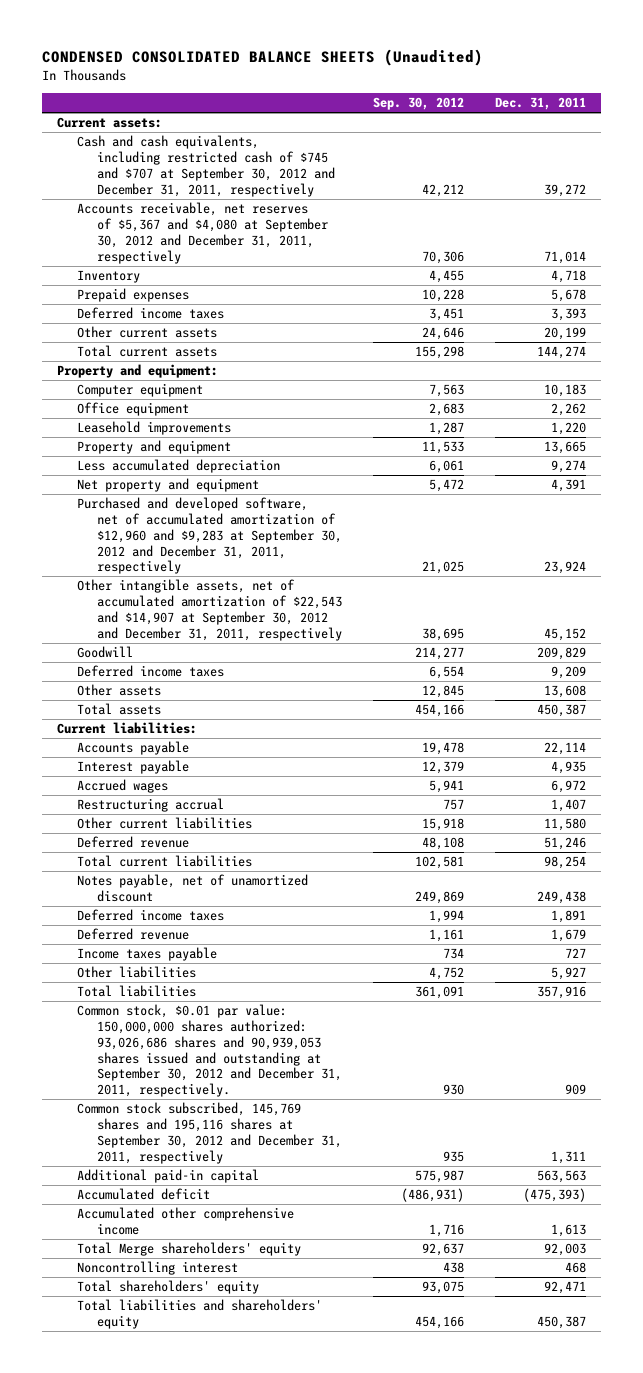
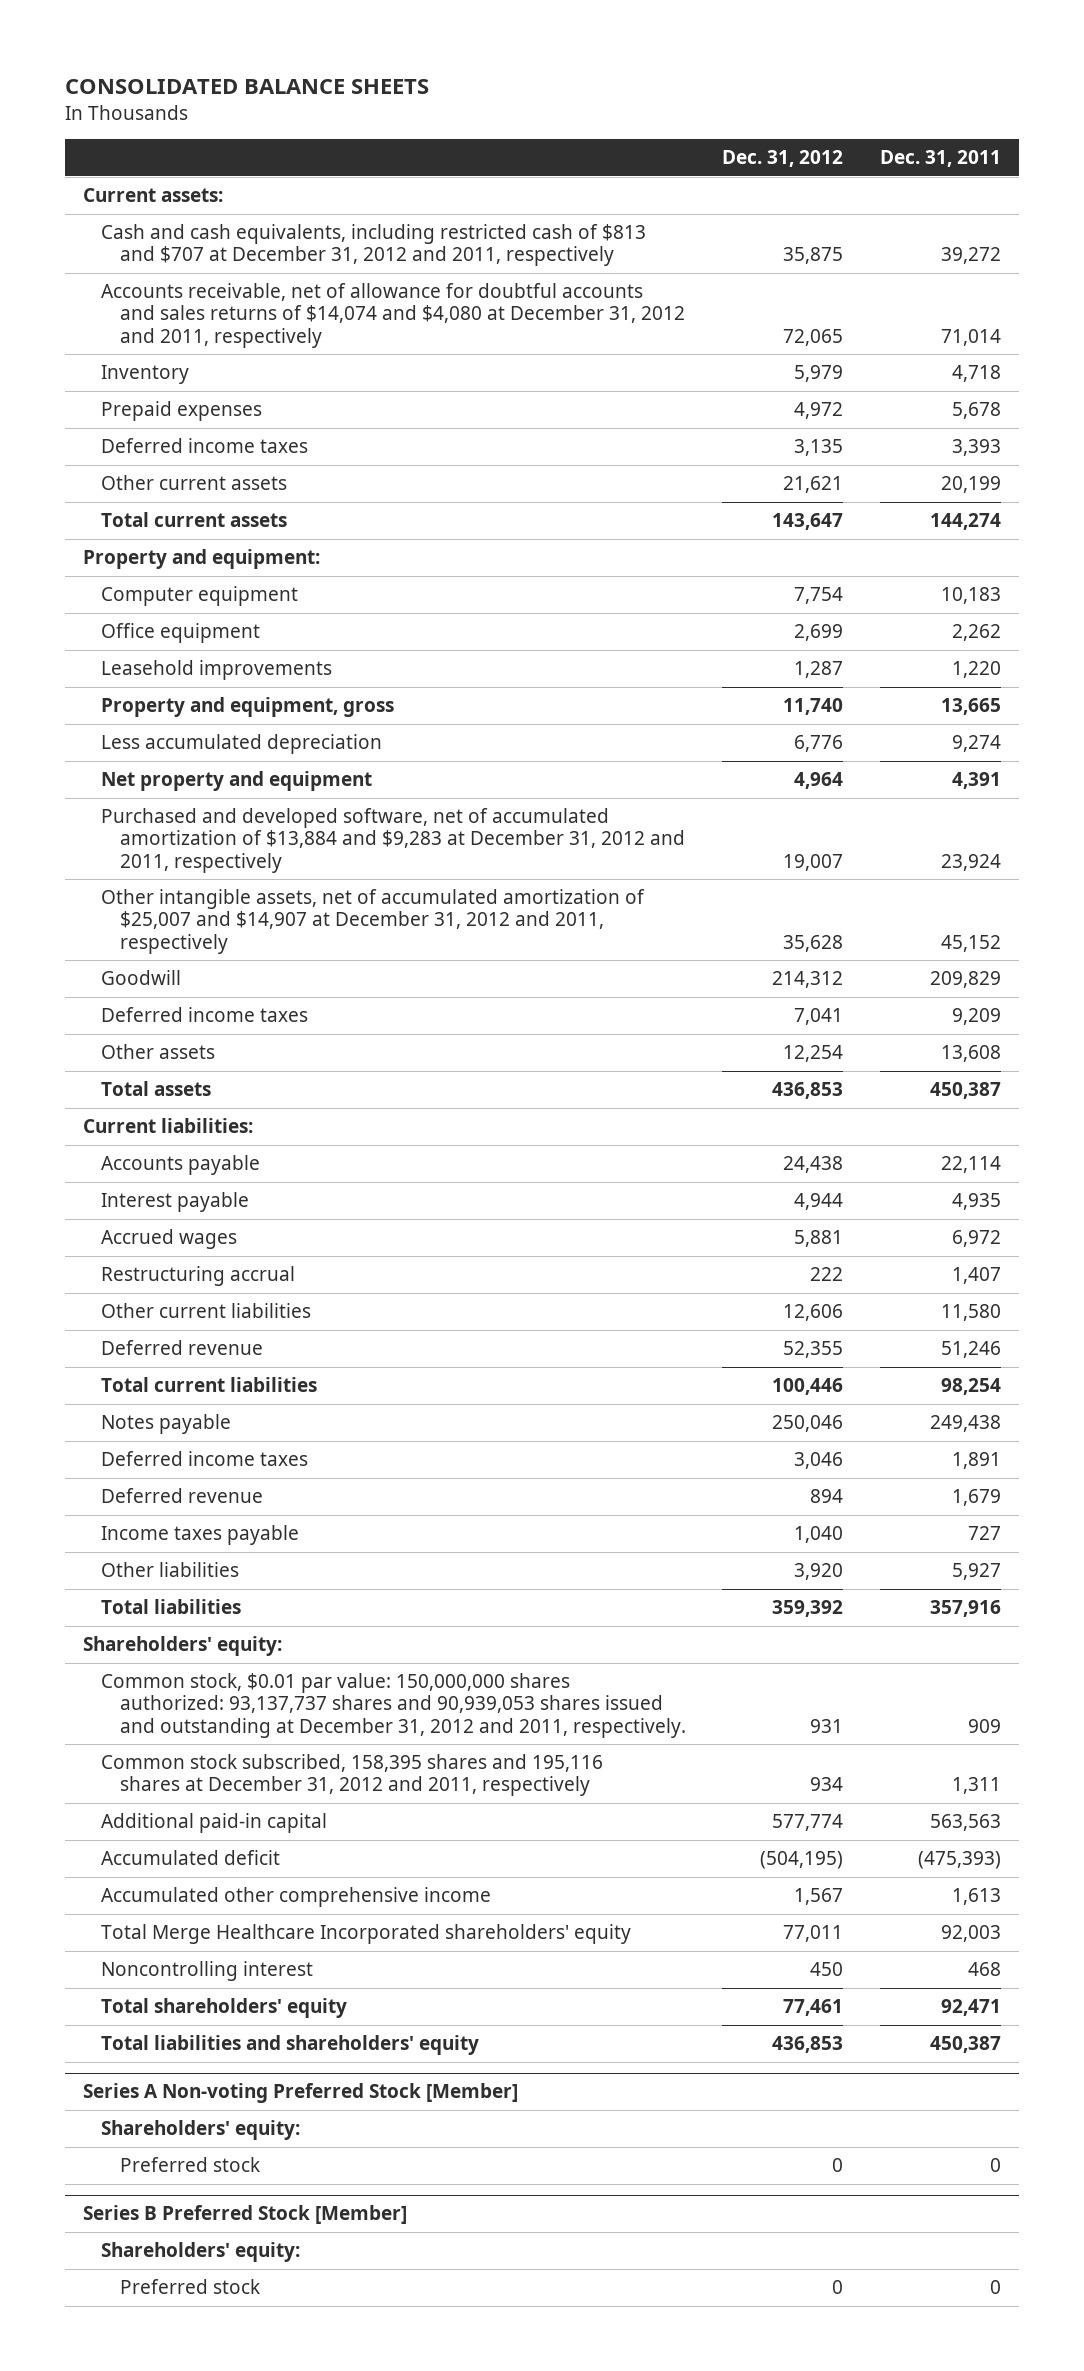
[41,49,483,67] CONDENSED CONSOLIDATED BALANCE SHEETS (Unaudited) -> [64,79,429,95] CONSOLIDATED BALANCE SHEETS
[373,97,465,111] Sep. 30, 2012 -> none
none -> [722,150,844,168] Dec. 31, 2012
[77,135,336,197] Cash and cash equivalents, including restricted cash of $745 and $707 at September 30, 2012 and December 31, 2011, respectively -> [101,224,647,267] Cash and cash equivalents, including restricted cash of $813 and $707 at December 31, 2012 and 2011, respectively
[77,202,329,264] Accounts receivable, net reserves of $5,367 and $4,080 at September 30, 2012 and December 31, 2011, respectively -> [101,283,685,348] Accounts receivable, net of allowance for doubtful accounts and sales returns of $14,074 and $4,080 at December 31, 2012 and 2011, respectively
[77,440,232,455] Property and equipment -> [101,697,395,718] Property and equipment, gross
[77,497,343,575] Purchased and developed software, net of accumulated amortization of $12,960 and $9,283 at September 30, 2012 and December 31, 2011, respectively -> [101,808,685,873] Purchased and developed software, net of accumulated amortization of $13,884 and $9,283 at December 31, 2012 and 2011, respectively
[77,579,343,641] Other intangible assets, net of accumulated amortization of $22,543 and $14,907 at September 30, 2012 and December 31, 2011, respectively -> [101,889,646,954] Other intangible assets, net of accumulated amortization of $25,007 and $14,907 at December 31, 2012 and 2011, respectively
[77,874,309,903] Notes payable, net of unamortized discount -> [101,1414,232,1435] Notes payable
none -> [83,1636,283,1657] Shareholders' equity:
[77,1004,343,1098] Common stock, $0.01 par value: 150,000,000 shares authorized: 93,026,686 shares and 90,939,053 shares issued and outstanding at September 30, 2012 and December 31, 2011, respectively. -> [101,1673,686,1738] Common stock, $0.01 par value: 150,000,000 shares authorized: 93,137,737 shares and 90,939,053 shares issued and outstanding at December 31, 2012 and 2011, respectively.
[77,1102,343,1164] Common stock subscribed, 145,769 shares and 195,116 shares at September 30, 2012 and December 31, 2011, respectively -> [101,1754,604,1797] Common stock subscribed, 158,395 shares and 195,116 shares at December 31, 2012 and 2011, respectively
[77,1242,302,1257] Total Merge shareholders' equity -> [101,1924,632,1945] Total Merge Healthcare Incorporated shareholders' equity
none -> [83,2083,519,2104] Series A Non-voting Preferred Stock [Member]
none -> [101,2120,301,2141] Shareholders' equity:
none -> [119,2157,260,2173] Preferred stock
none -> [83,2205,408,2225] Series B Preferred Stock [Member]
none -> [101,2242,301,2263] Shareholders' equity:
none -> [119,2279,260,2295] Preferred stock

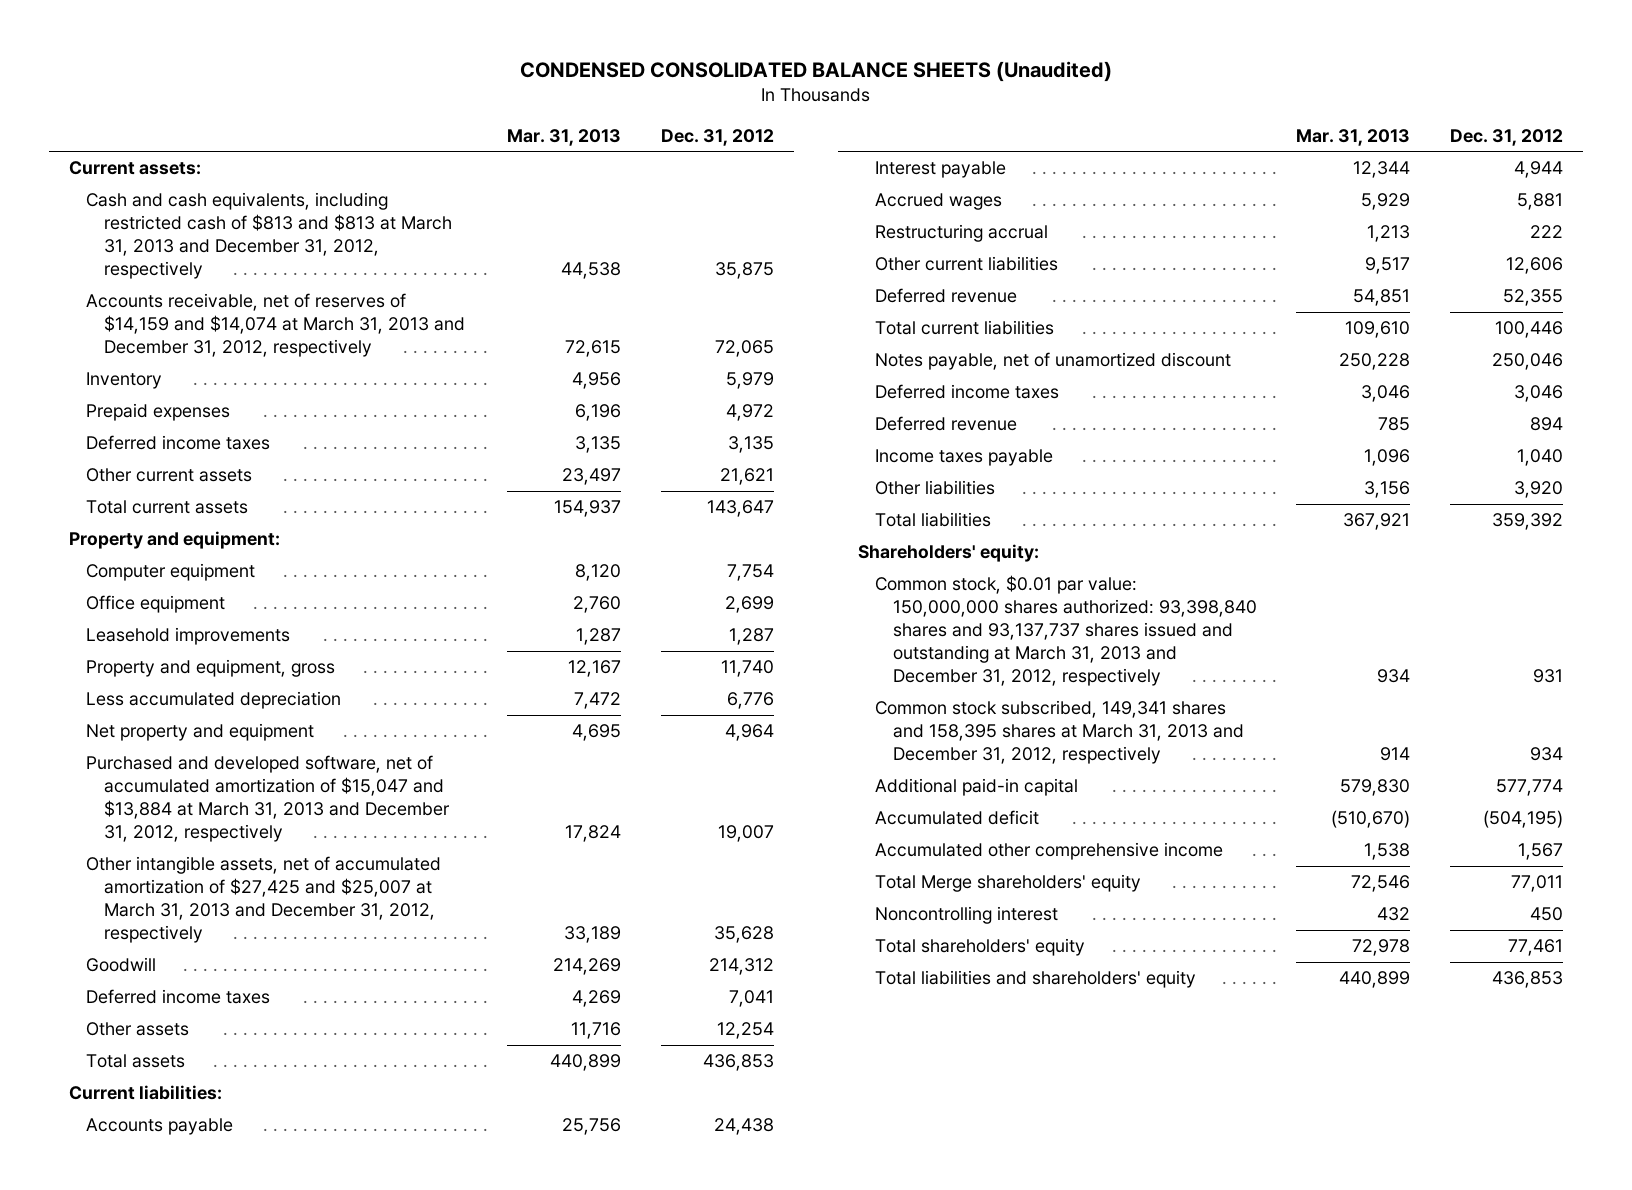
[64,79,429,95] CONSOLIDATED BALANCE SHEETS -> [519,61,1112,83] CONDENSED CONSOLIDATED BALANCE SHEETS (Unaudited)
[879,150,1001,168] Dec. 31, 2011 -> none
none -> [507,128,622,146] Mar. 31, 2013
[101,224,647,267] Cash and cash equivalents, including restricted cash of $813 and $707 at December 31, 2012 and 2011, respectively -> [86,192,452,280] Cash and cash equivalents, including restricted cash of $813 and $813 at March 31, 2013 and December 31, 2012, respectively
[101,283,685,348] Accounts receivable, net of allowance for doubtful accounts and sales returns of $14,074 and $4,080 at December 31, 2012 and 2011, respectively -> [86,293,465,358] Accounts receivable, net of reserves of $14,159 and $14,074 at March 31, 2013 and December 31, 2012, respectively
[101,808,685,873] Purchased and developed software, net of accumulated amortization of $13,884 and $9,283 at December 31, 2012 and 2011, respectively -> [86,755,450,843] Purchased and developed software, net of accumulated amortization of $15,047 and $13,884 at March 31, 2013 and December 31, 2012, respectively
[101,889,646,954] Other intangible assets, net of accumulated amortization of $25,007 and $14,907 at December 31, 2012 and 2011, respectively -> [86,856,442,944] Other intangible assets, net of accumulated amortization of $27,425 and $25,007 at March 31, 2013 and December 31, 2012, respectively
[101,1414,232,1435] Notes payable -> [875,352,1232,371] Notes payable, net of unamortized discount
[101,1673,686,1738] Common stock, $0.01 par value: 150,000,000 shares authorized: 93,137,737 shares and 90,939,053 shares issued and outstanding at December 31, 2012 and 2011, respectively. -> [875,575,1257,687] Common stock, $0.01 par value: 150,000,000 shares authorized: 93,398,840 shares and 93,137,737 shares issued and outstanding at March 31, 2013 and December 31, 2012, respectively
[101,1754,604,1797] Common stock subscribed, 158,395 shares and 195,116 shares at December 31, 2012 and 2011, respectively -> [875,700,1244,765] Common stock subscribed, 149,341 shares and 158,395 shares at March 31, 2013 and December 31, 2012, respectively
[101,1924,632,1945] Total Merge Healthcare Incorporated shareholders' equity -> [875,874,1142,893] Total Merge shareholders' equity
[83,2083,519,2104] Series A Non-voting Preferred Stock [Member] -> none
[101,2120,301,2141] Shareholders' equity: -> none
[119,2157,260,2173] Preferred stock -> none
[83,2205,408,2225] Series B Preferred Stock [Member] -> none
[101,2242,301,2263] Shareholders' equity: -> none
[119,2279,260,2295] Preferred stock -> none

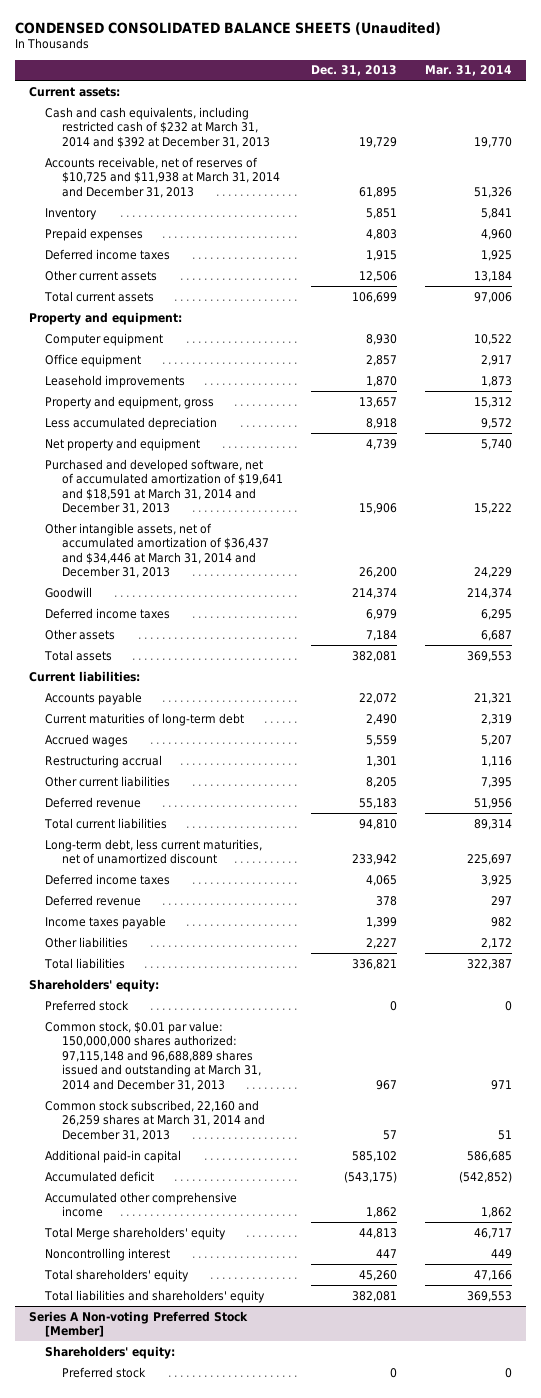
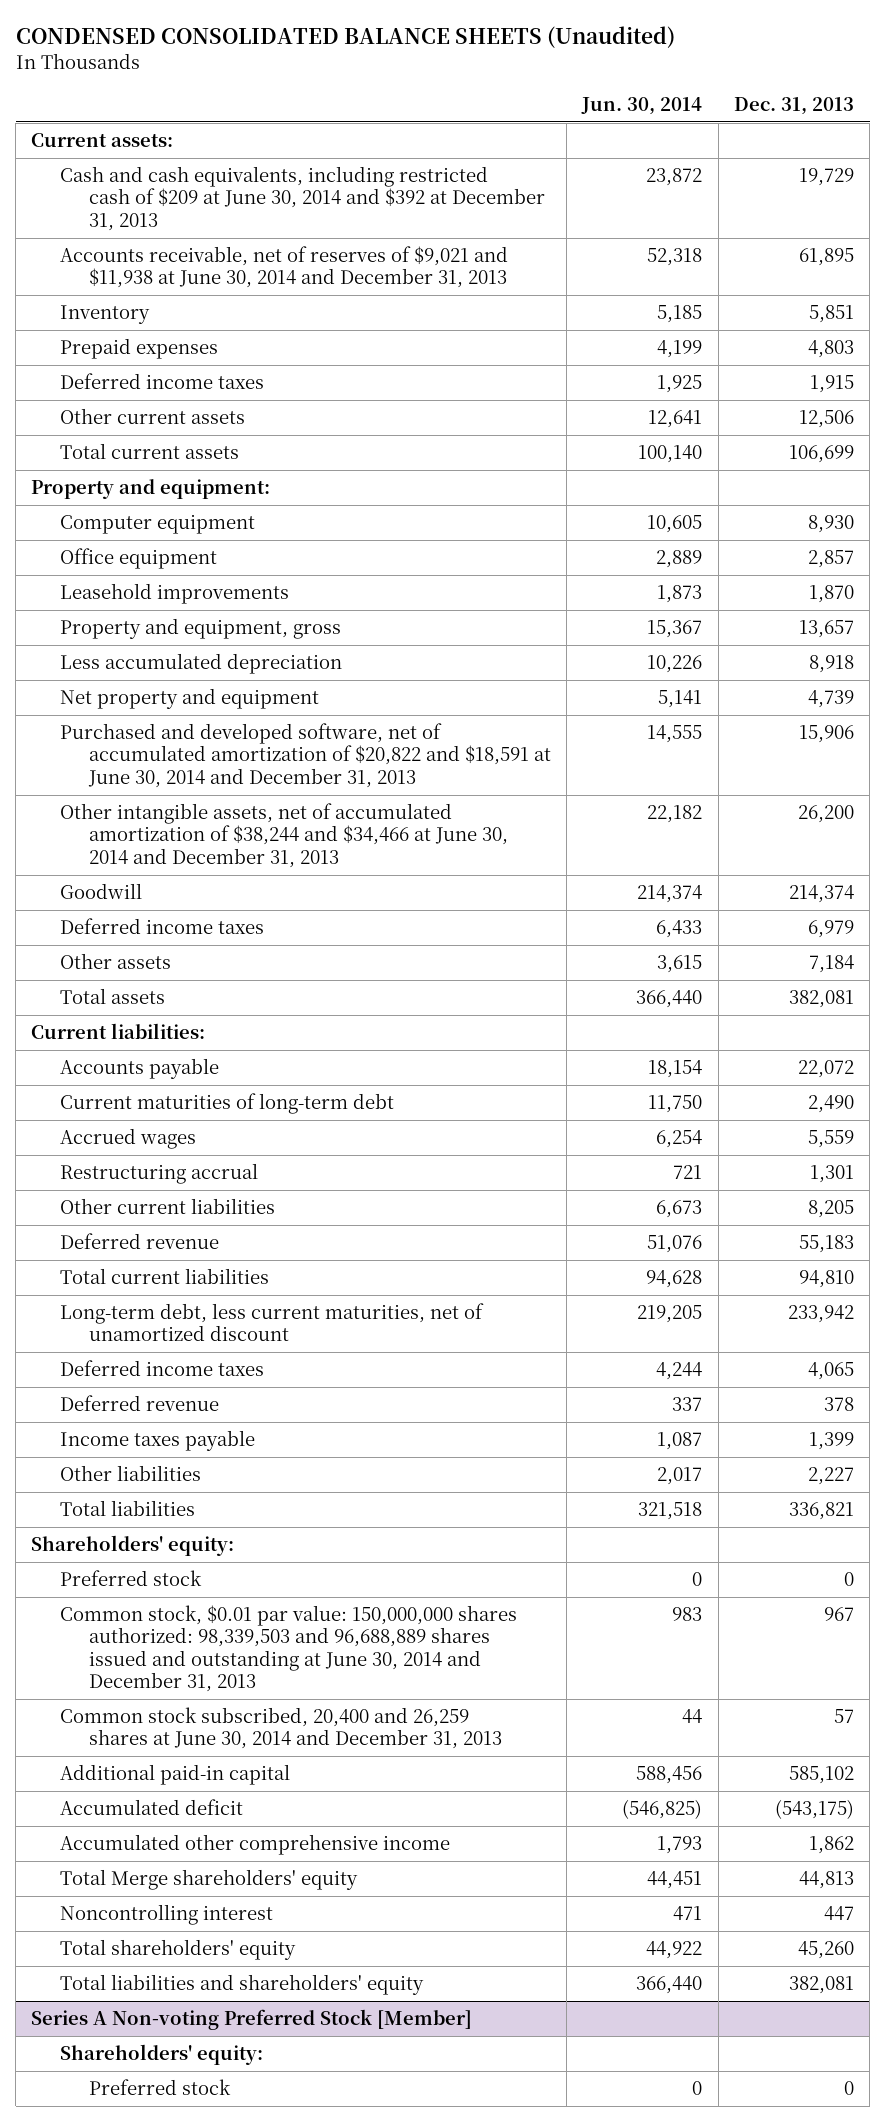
[424,65,512,77] Mar. 31, 2014 -> none
none -> [581,96,703,115] Jun. 30, 2014
[45,106,270,148] Cash and cash equivalents, including restricted cash of $232 at March 31, 2014 and $392 at December 31, 2013 -> [60,165,546,231] Cash and cash equivalents, including restricted cash of $209 at June 30, 2014 and $392 at December 31, 2013
[45,156,280,198] Accounts receivable, net of reserves of $10,725 and $11,938 at March 31, 2014 and December 31, 2013 -> [60,245,509,289] Accounts receivable, net of reserves of $9,021 and $11,938 at June 30, 2014 and December 31, 2013
[45,458,283,515] Purchased and developed software, net of accumulated amortization of $19,641 and $18,591 at March 31, 2014 and December 31, 2013 -> [60,722,552,788] Purchased and developed software, net of accumulated amortization of $20,822 and $18,591 at June 30, 2014 and December 31, 2013
[45,522,269,579] Other intangible assets, net of accumulated amortization of $36,437 and $34,446 at March 31, 2014 and December 31, 2013 -> [60,802,509,868] Other intangible assets, net of accumulated amortization of $38,244 and $34,466 at June 30, 2014 and December 31, 2013
[45,1020,261,1091] Common stock, $0.01 par value: 150,000,000 shares authorized: 97,115,148 and 96,688,889 shares issued and outstanding at March 31, 2014 and December 31, 2013 -> [60,1604,518,1693] Common stock, $0.01 par value: 150,000,000 shares authorized: 98,339,503 and 96,688,889 shares issued and outstanding at June 30, 2014 and December 31, 2013
[45,1099,265,1141] Common stock subscribed, 22,160 and 26,259 shares at March 31, 2014 and December 31, 2013 -> [60,1706,503,1750] Common stock subscribed, 20,400 and 26,259 shares at June 30, 2014 and December 31, 2013

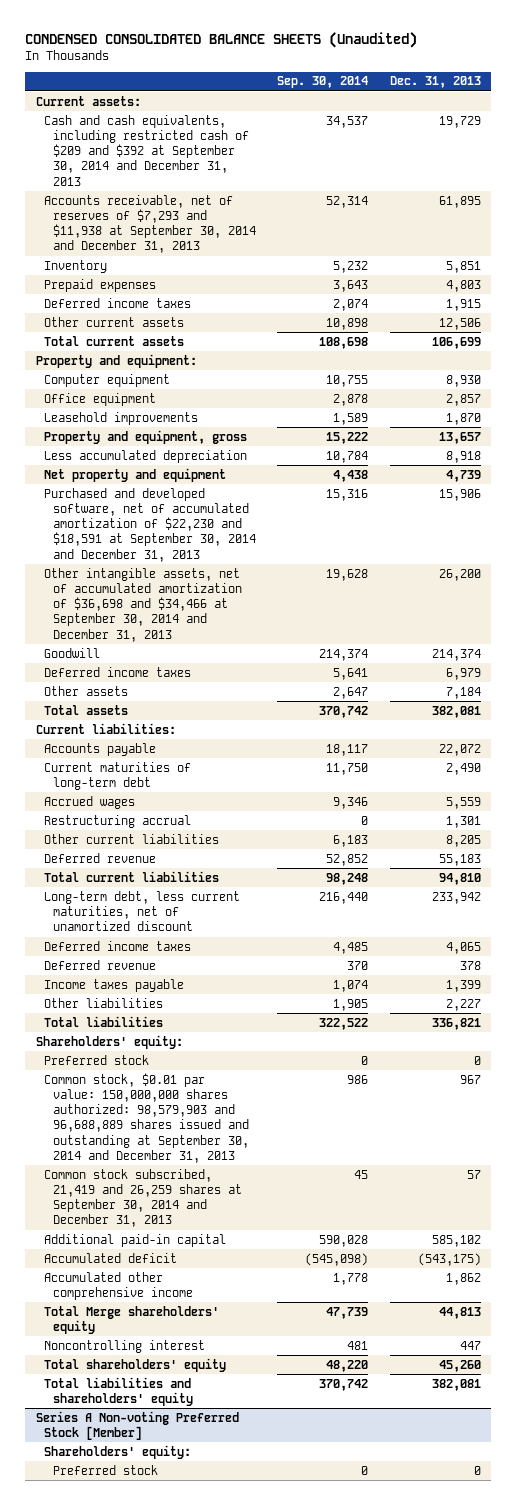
[581,96,703,115] Jun. 30, 2014 -> none
none -> [277,76,369,89] Sep. 30, 2014
[60,165,546,231] Cash and cash equivalents, including restricted cash of $209 at June 30, 2014 and $392 at December 31, 2013 -> [44,114,250,186] Cash and cash equivalents, including restricted cash of $209 and $392 at September 30, 2014 and December 31, 2013
[60,245,509,289] Accounts receivable, net of reserves of $9,021 and $11,938 at June 30, 2014 and December 31, 2013 -> [44,194,257,254] Accounts receivable, net of reserves of $7,293 and $11,938 at September 30, 2014 and December 31, 2013
[60,722,552,788] Purchased and developed software, net of accumulated amortization of $20,822 and $18,591 at June 30, 2014 and December 31, 2013 -> [44,487,257,562] Purchased and developed software, net of accumulated amortization of $22,230 and $18,591 at September 30, 2014 and December 31, 2013
[60,802,509,868] Other intangible assets, net of accumulated amortization of $38,244 and $34,466 at June 30, 2014 and December 31, 2013 -> [44,567,243,642] Other intangible assets, net of accumulated amortization of $36,698 and $34,466 at September 30, 2014 and December 31, 2013
[60,1604,518,1693] Common stock, $0.01 par value: 150,000,000 shares authorized: 98,339,503 and 96,688,889 shares issued and outstanding at June 30, 2014 and December 31, 2013 -> [44,1072,250,1163] Common stock, $0.01 par value: 150,000,000 shares authorized: 98,579,903 and 96,688,889 shares issued and outstanding at September 30, 2014 and December 31, 2013
[60,1706,503,1750] Common stock subscribed, 20,400 and 26,259 shares at June 30, 2014 and December 31, 2013 -> [44,1168,243,1228] Common stock subscribed, 21,419 and 26,259 shares at September 30, 2014 and December 31, 2013

